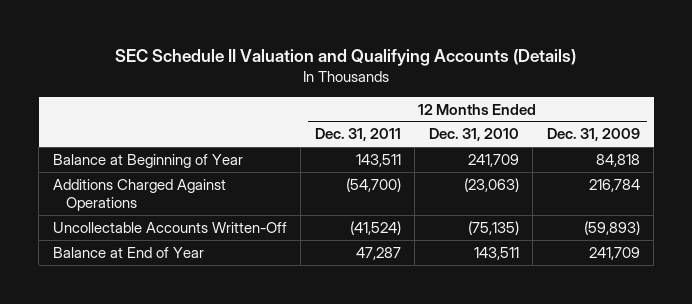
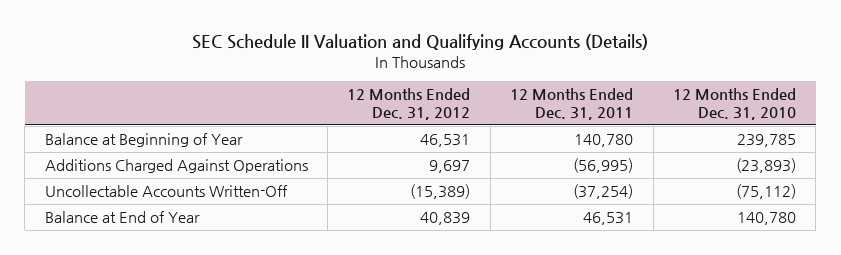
[546,128,640,142] Dec. 31, 2009 -> none
none -> [347,87,471,121] 12 Months Ended Dec. 31, 2012
[355,153,401,167] 143,511 -> [574,133,634,147] 140,780
[467,153,519,167] 241,709 -> [736,133,796,147] 239,785
[345,177,401,192] (54,700) -> [573,157,634,173] (56,995)
[463,177,519,192] (23,063) -> [735,157,796,173] (23,893)
[349,220,401,235] (41,524) -> [573,183,634,199] (37,254)
[467,220,519,235] (75,135) -> [735,183,796,199] (75,112)
[355,246,401,260] 47,287 -> [583,211,634,225] 46,531
[473,246,519,260] 143,511 -> [736,211,796,225] 140,780

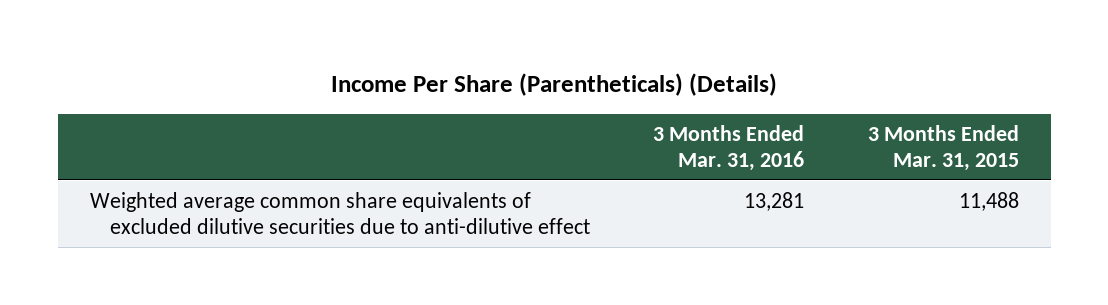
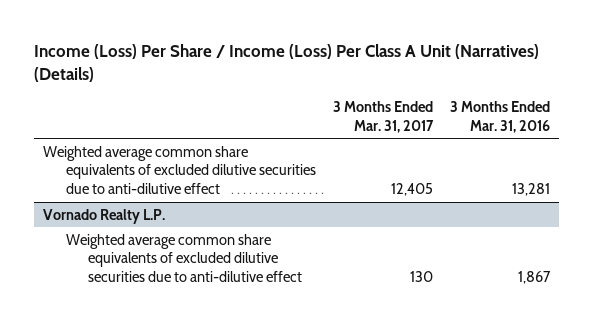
[331,72,778,96] Income Per Share (Parentheticals) (Details) -> [34,44,540,82] Income (Loss) Per Share / Income (Loss) Per Class A Unit (Narratives) (Details)
[867,124,1019,172] 3 Months Ended Mar. 31, 2015 -> none
none -> [332,101,434,133] 3 Months Ended Mar. 31, 2017
none -> [42,208,165,224] Vornado Realty L.P.
none -> [65,233,303,282] Weighted average common share equivalents of excluded dilutive securities due to anti-dilutive effect

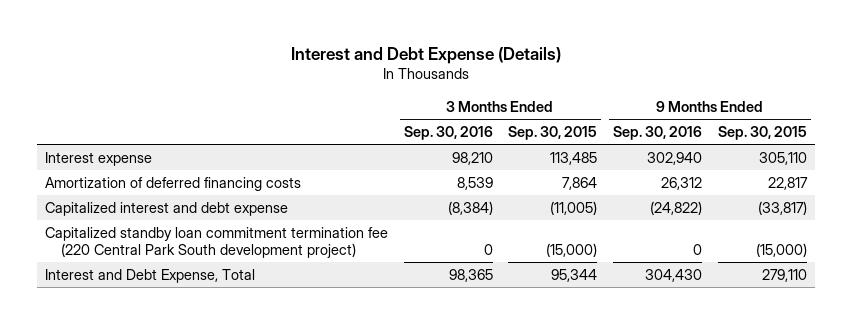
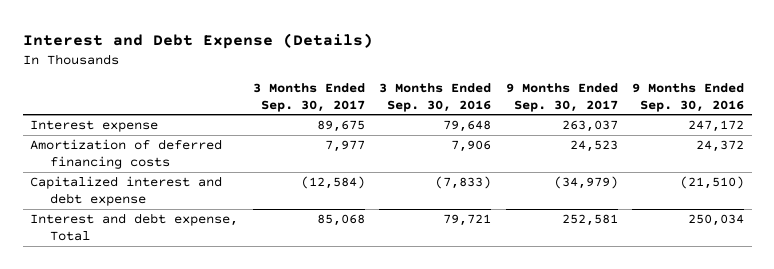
[508,125,598,140] Sep. 30, 2015 -> none
[718,125,808,140] Sep. 30, 2015 -> none
none -> [252,83,365,112] 3 Months Ended Sep. 30, 2017
none -> [505,83,618,112] 9 Months Ended Sep. 30, 2017
[44,226,388,259] Capitalized standby loan commitment termination fee (220 Central Park South development project) -> none
[451,151,493,165] 98,210 -> [443,120,492,133] 79,648
[647,151,703,165] 302,940 -> [688,120,745,133] 247,172
[456,176,493,190] 8,539 -> [451,140,492,153] 7,906
[661,176,703,190] 26,312 -> [696,140,745,153] 24,372
[447,200,493,215] (8,384) -> [435,176,492,190] (7,833)
[650,200,703,215] (24,822) -> [680,176,745,190] (21,510)
[44,268,255,283] Interest and Debt Expense, Total -> [29,213,238,241] Interest and debt expense, Total
[448,268,493,282] 98,365 -> [443,214,492,227] 79,721
[645,268,703,282] 304,430 -> [688,214,745,227] 250,034

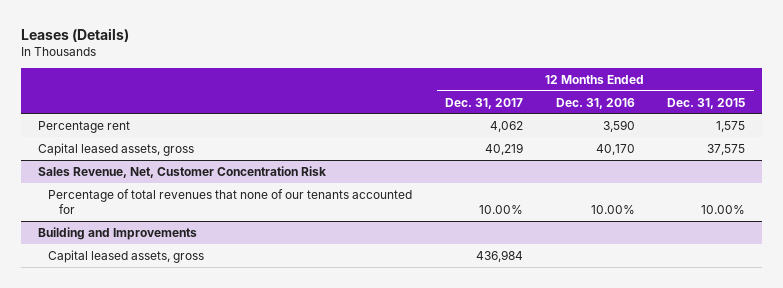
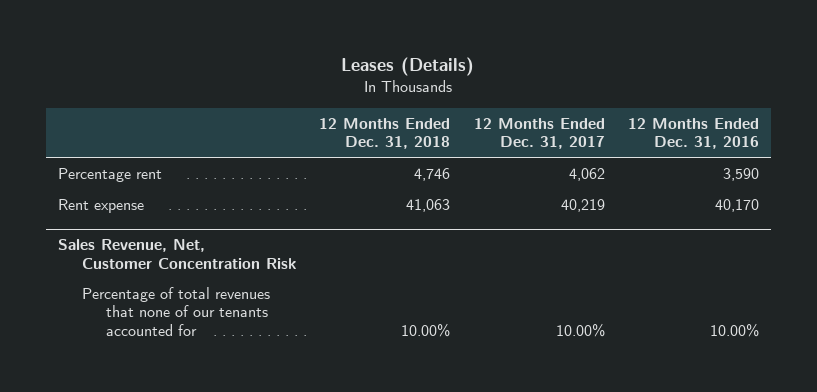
[667,97,746,109] Dec. 31, 2015 -> none
none -> [319,117,451,150] 12 Months Ended Dec. 31, 2018
[37,142,194,156] Capital leased assets, gross -> [57,198,144,213] Rent expense
[37,226,197,240] Building and Improvements -> none
[48,249,205,263] Capital leased assets, gross -> none

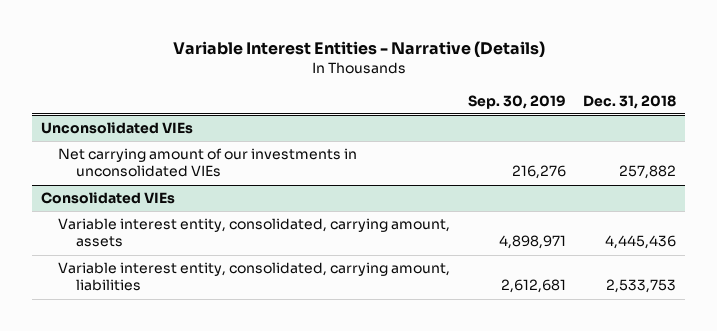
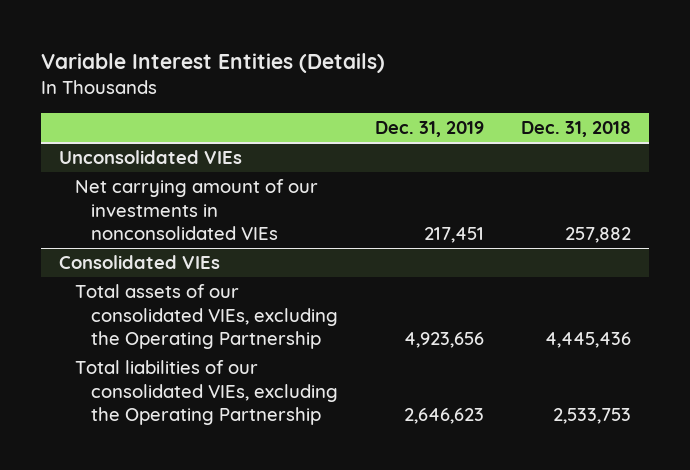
[172,41,545,58] Variable Interest Entities - Narrative (Details) -> [40,53,385,74] Variable Interest Entities (Details)
[467,94,566,109] Sep. 30, 2019 -> none
none -> [374,121,484,138] Dec. 31, 2019
[58,148,358,178] Net carrying amount of our investments in unconsolidated VIEs -> [75,179,319,241] Net carrying amount of our investments in nonconsolidated VIEs
[58,218,451,248] Variable interest entity, consolidated, carrying amount, assets -> [75,284,338,350] Total assets of our consolidated VIEs, excluding the Operating Partnership
[58,262,451,292] Variable interest entity, consolidated, carrying amount, liabilities -> [75,360,338,426] Total liabilities of our consolidated VIEs, excluding the Operating Partnership

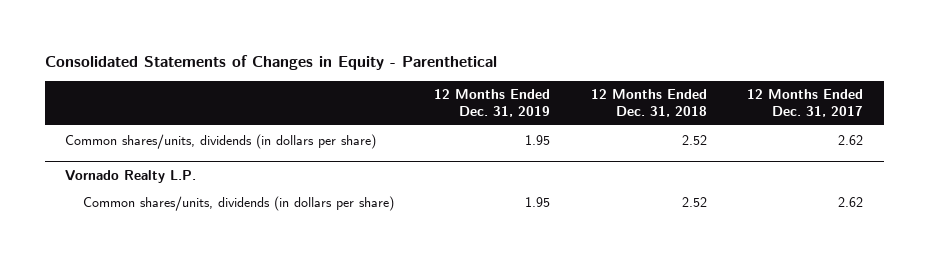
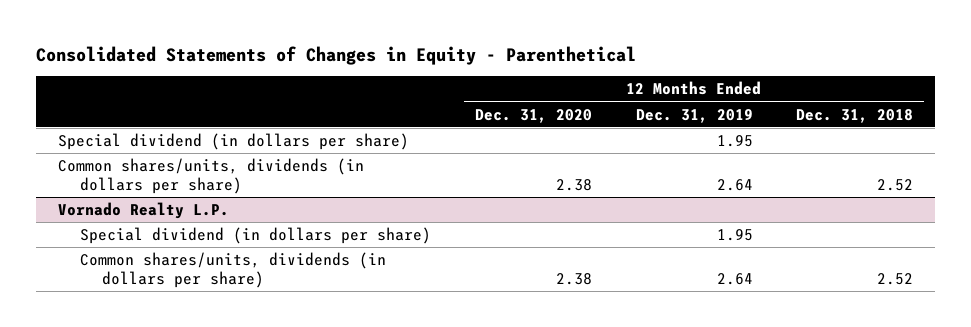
[747,89,864,117] 12 Months Ended Dec. 31, 2017 -> none
none -> [474,108,592,123] Dec. 31, 2020
none -> [57,133,409,151] Special dividend (in dollars per share)
[525,134,551,145] 1.95 -> [716,178,753,191] 2.64
none -> [80,227,432,245] Special dividend (in dollars per share)
[525,196,551,207] 1.95 -> [716,272,753,285] 2.64

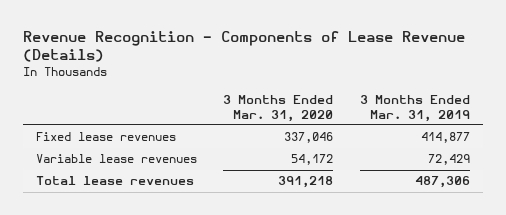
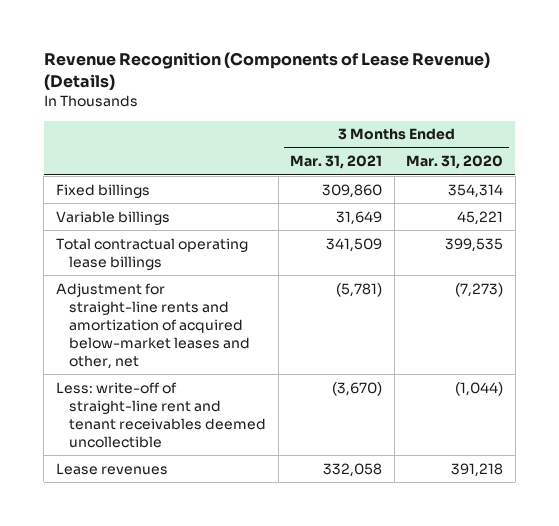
[22,30,465,63] Revenue Recognition - Components of Lease Revenue (Details) -> [43,52,490,91] Revenue Recognition (Components of Lease Revenue) (Details)
[359,94,470,122] 3 Months Ended Mar. 31, 2019 -> none
none -> [290,155,383,170] Mar. 31, 2021
[36,132,177,142] Fixed lease revenues -> [55,183,150,198] Fixed billings
[284,132,334,144] 337,046 -> [448,183,504,198] 354,314
[36,154,198,164] Variable lease revenues -> [55,210,170,225] Variable billings
[291,154,334,166] 54,172 -> [457,210,504,225] 45,221
none -> [55,237,248,270] Total contractual operating lease billings
none -> [55,282,251,369] Adjustment for straight-line rents and amortization of acquired below-market leases and other, net
none -> [55,381,267,448] Less: write-off of straight-line rent and tenant receivables deemed uncollectible
[36,176,195,186] Total lease revenues -> [55,462,168,475] Lease revenues

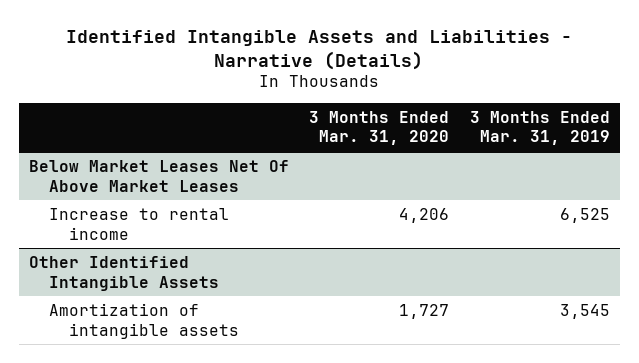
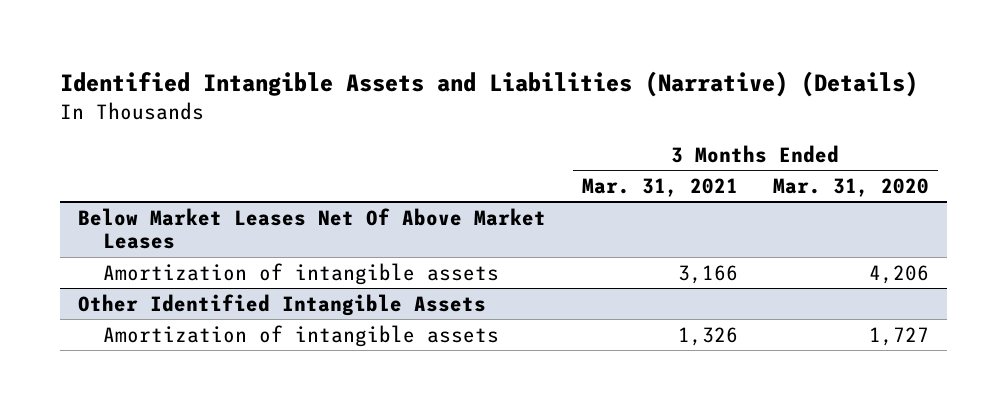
[66,29,573,70] Identified Intangible Assets and Liabilities - Narrative (Details) -> [59,71,918,98] Identified Intangible Assets and Liabilities (Narrative) (Details)
[469,111,610,146] 3 Months Ended Mar. 31, 2019 -> none
none -> [581,177,738,197] Mar. 31, 2021
[49,208,230,240] Increase to rental income -> [103,262,500,285] Amortization of intangible assets

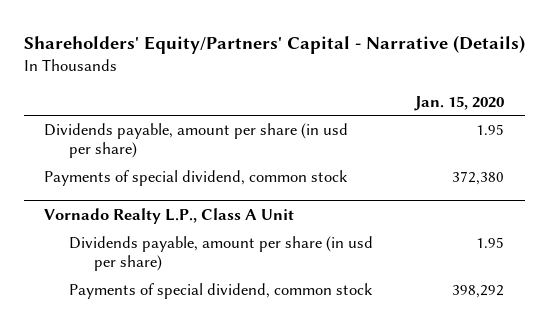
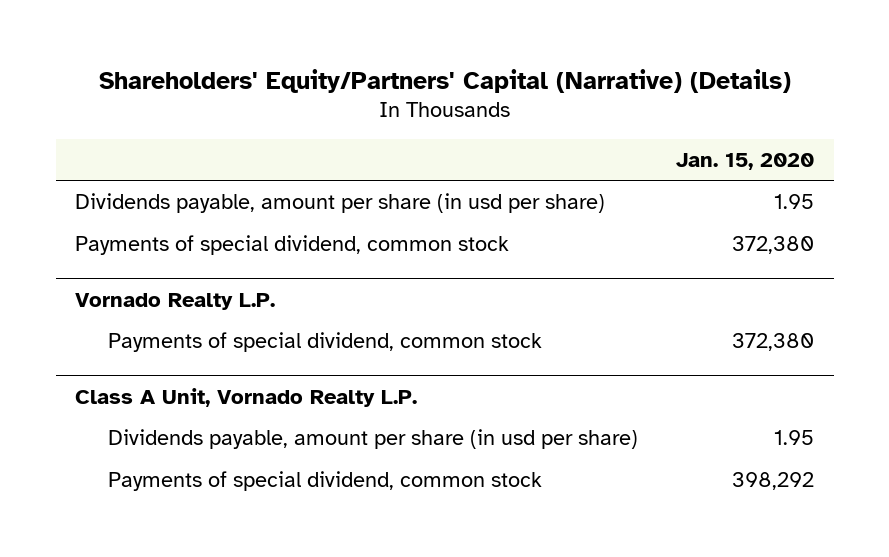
[23,34,525,54] Shareholders' Equity/Partners' Capital - Narrative (Details) -> [98,68,791,93] Shareholders' Equity/Partners' Capital (Narrative) (Details)
none -> [74,292,275,310] Vornado Realty L.P.
none -> [107,332,542,353] Payments of special dividend, common stock
[44,207,295,224] Vornado Realty L.P., Class A Unit -> [74,387,417,407] Class A Unit, Vornado Realty L.P.

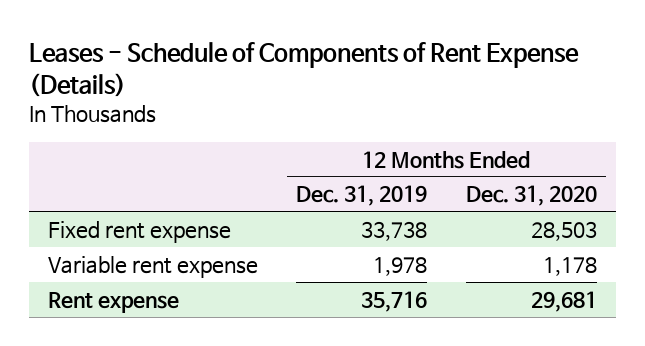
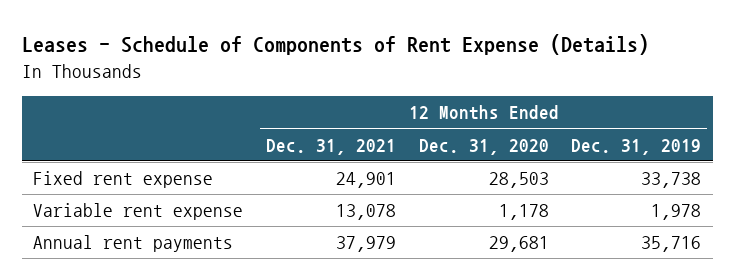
none -> [265,138,396,155] Dec. 31, 2021
[48,291,180,313] Rent expense -> [32,235,233,253] Annual rent payments

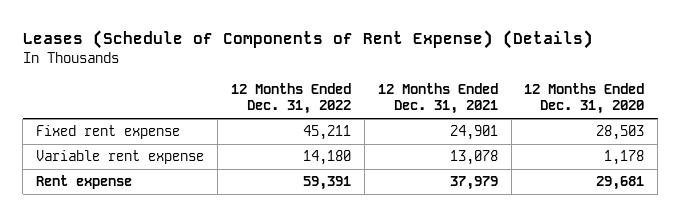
[21,34,649,56] Leases - Schedule of Components of Rent Expense (Details) -> [22,30,593,50] Leases (Schedule of Components of Rent Expense) (Details)
[571,138,702,155] Dec. 31, 2019 -> none
none -> [230,83,351,115] 12 Months Ended Dec. 31, 2022
[32,235,233,253] Annual rent payments -> [36,175,133,190] Rent expense

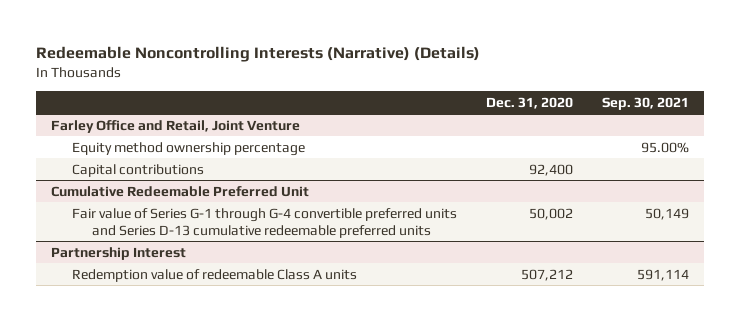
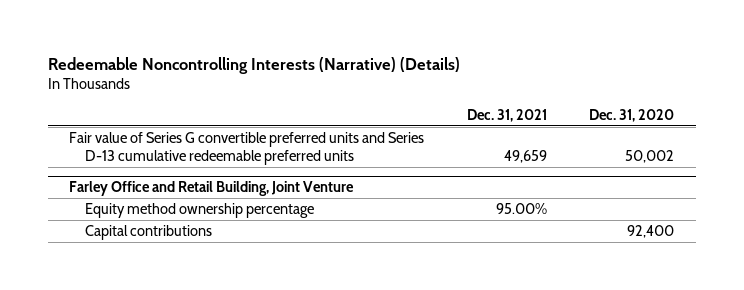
[602,96,690,110] Sep. 30, 2021 -> none
none -> [466,108,547,122] Dec. 31, 2021
none -> [69,132,425,166] Fair value of Series G convertible preferred units and Series D-13 cumulative redeemable preferred units
[50,119,300,133] Farley Office and Retail, Joint Venture -> [69,181,355,197] Farley Office and Retail Building, Joint Venture
[50,185,309,197] Cumulative Redeemable Preferred Unit -> none
[71,207,457,238] Fair value of Series G-1 through G-4 convertible preferred units and Series D-13 cumulative redeemable preferred units -> none
[50,246,186,260] Partnership Interest -> none
[71,268,357,282] Redemption value of redeemable Class A units -> none

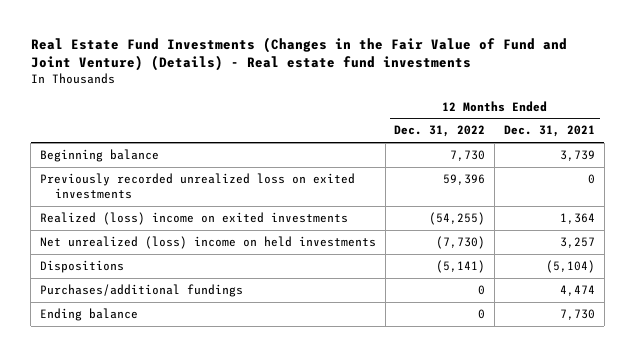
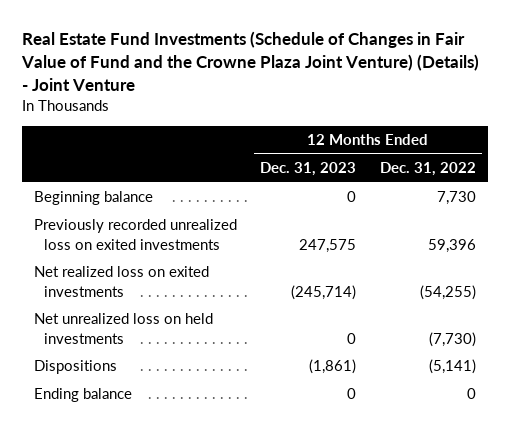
[30,36,567,72] Real Estate Fund Investments (Changes in the Fair Value of Fund and Joint Venture) (Details) - Real estate fund investments -> [20,30,479,91] Real Estate Fund Investments (Schedule of Changes in Fair Value of Fund and the Crowne Plaza Joint Venture) (Details) - Joint Venture
[503,125,595,138] Dec. 31, 2021 -> none
none -> [260,162,357,177] Dec. 31, 2023
[39,211,348,225] Realized (loss) income on exited investments -> [33,266,209,297] Net realized loss on exited investments
[39,235,376,249] Net unrealized (loss) income on held investments -> [33,313,213,344] Net unrealized loss on held investments
[39,283,243,297] Purchases/additional fundings -> none

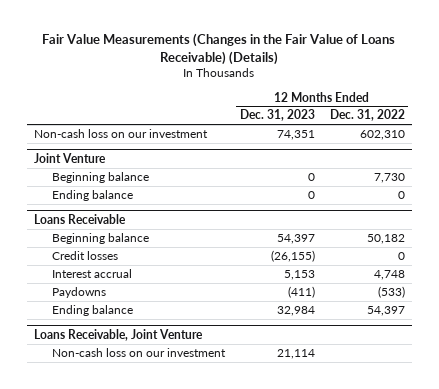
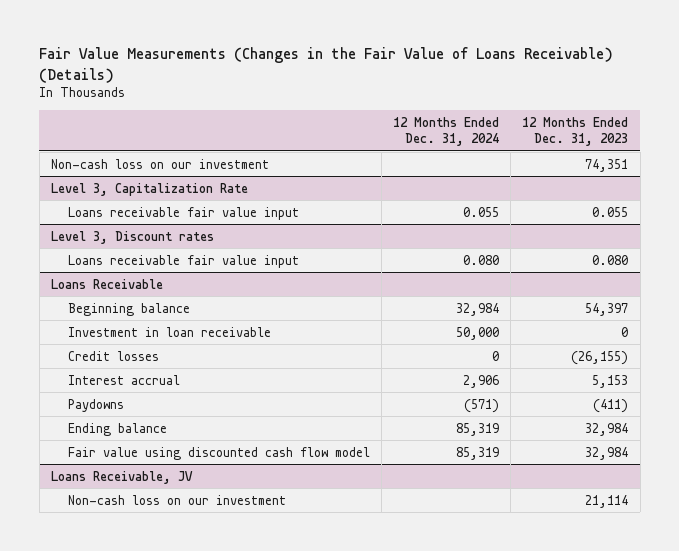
[329,109,405,122] Dec. 31, 2022 -> none
none -> [393,116,500,147] 12 Months Ended Dec. 31, 2024
[34,152,107,163] Joint Venture -> none
[51,171,149,183] Beginning balance -> none
[51,189,133,201] Ending balance -> none
none -> [50,182,248,196] Level 3, Capitalization Rate
none -> [67,206,299,220] Loans receivable fair value input
none -> [50,230,214,244] Level 3, Discount rates
none -> [67,254,299,268] Loans receivable fair value input
none -> [67,326,271,337] Investment in loan receivable
[34,328,204,341] Loans Receivable, Joint Venture -> none
none -> [67,446,370,460] Fair value using discounted cash flow model
none -> [50,470,193,484] Loans Receivable, JV

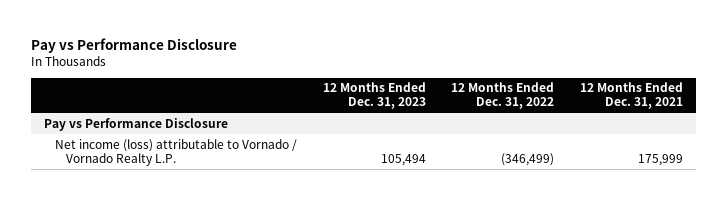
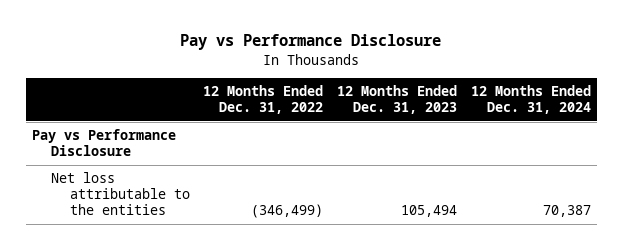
[579,82,683,110] 12 Months Ended Dec. 31, 2021 -> none
none -> [470,85,591,115] 12 Months Ended Dec. 31, 2024
[54,138,297,166] Net income (loss) attributable to Vornado / Vornado Realty L.P. -> [51,172,190,216] Net loss attributable to the entities

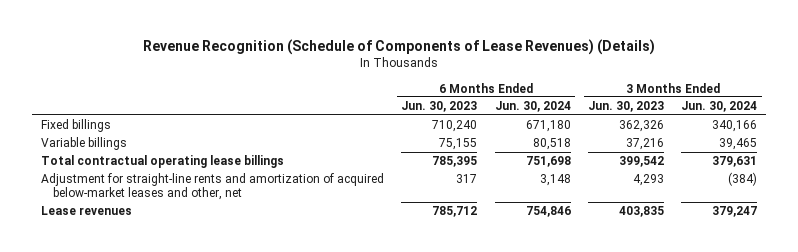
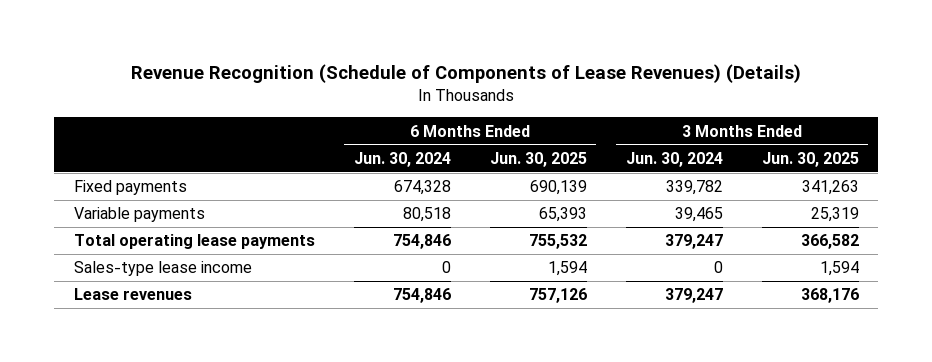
[401,101,478,113] Jun. 30, 2023 -> none
[588,101,665,113] Jun. 30, 2023 -> none
none -> [489,151,587,167] Jun. 30, 2025
none -> [761,151,859,167] Jun. 30, 2025
[41,173,385,201] Adjustment for straight-line rents and amortization of acquired below-market leases and other, net -> none
[41,119,112,133] Fixed billings -> [73,180,187,196] Fixed payments
[525,120,571,133] 671,180 -> [393,180,451,196] 674,328
[712,120,758,133] 340,166 -> [665,180,723,196] 339,782
[41,137,128,151] Variable billings -> [73,207,205,223] Variable payments
[41,155,285,169] Total contractual operating lease billings -> [73,234,315,250] Total operating lease payments
[525,156,571,168] 751,698 -> [392,234,451,250] 754,846
[712,156,758,168] 379,631 -> [664,234,723,250] 379,247
none -> [73,261,252,277] Sales-type lease income

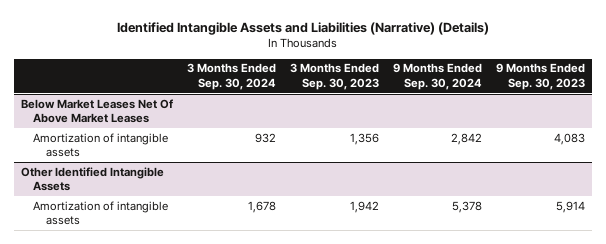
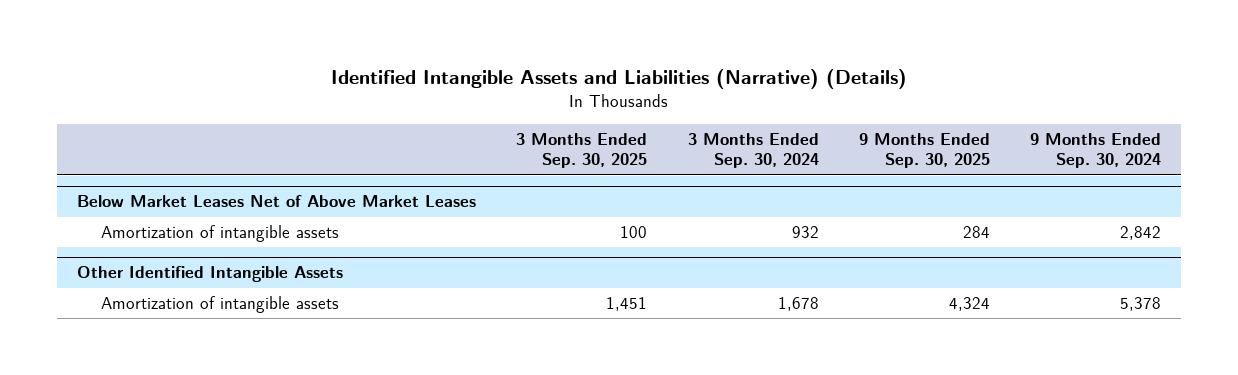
[289,63,379,91] 3 Months Ended Sep. 30, 2023 -> none
[495,63,585,91] 9 Months Ended Sep. 30, 2023 -> none
none -> [516,133,648,169] 3 Months Ended Sep. 30, 2025
none -> [858,133,990,169] 9 Months Ended Sep. 30, 2025
[20,98,173,124] Below Market Leases Net Of Above Market Leases -> [77,195,477,208] Below Market Leases Net of Above Market Leases

